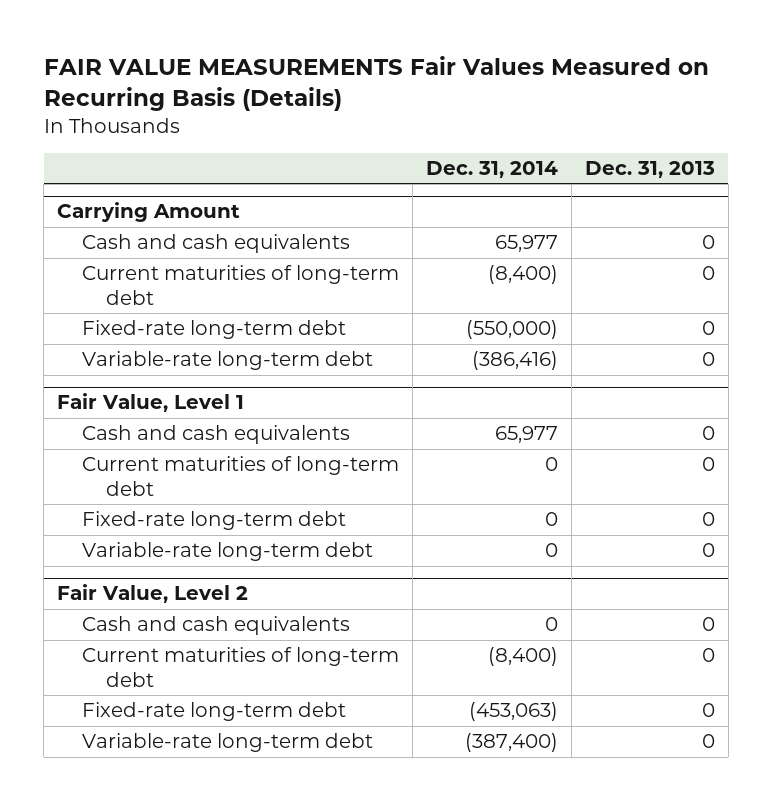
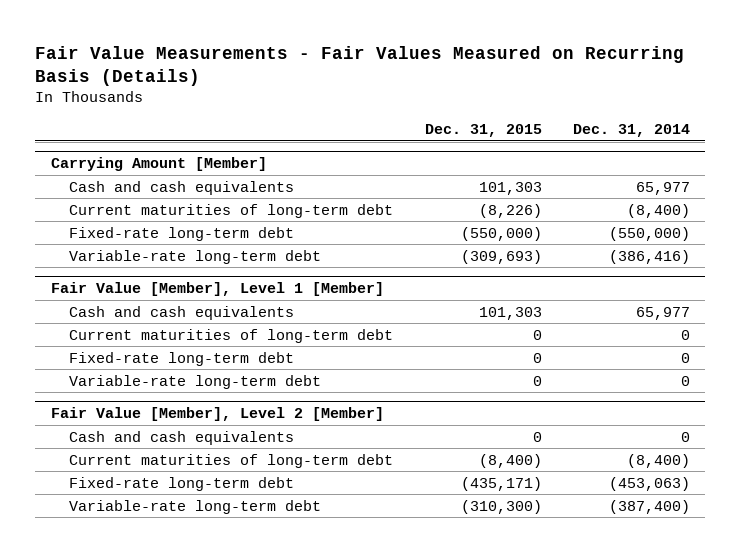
[43,55,709,111] FAIR VALUE MEASUREMENTS Fair Values Measured on Recurring Basis (Details) -> [35,45,685,87] Fair Value Measurements - Fair Values Measured on Recurring Basis (Details)
[584,160,715,178] Dec. 31, 2013 -> none
none -> [424,123,542,137] Dec. 31, 2015
[57,202,241,223] Carrying Amount -> [51,157,268,172] Carrying Amount [Member]
[57,393,245,413] Fair Value, Level 1 -> [51,282,385,297] Fair Value [Member], Level 1 [Member]
[57,584,249,604] Fair Value, Level 2 -> [51,407,385,422] Fair Value [Member], Level 2 [Member]

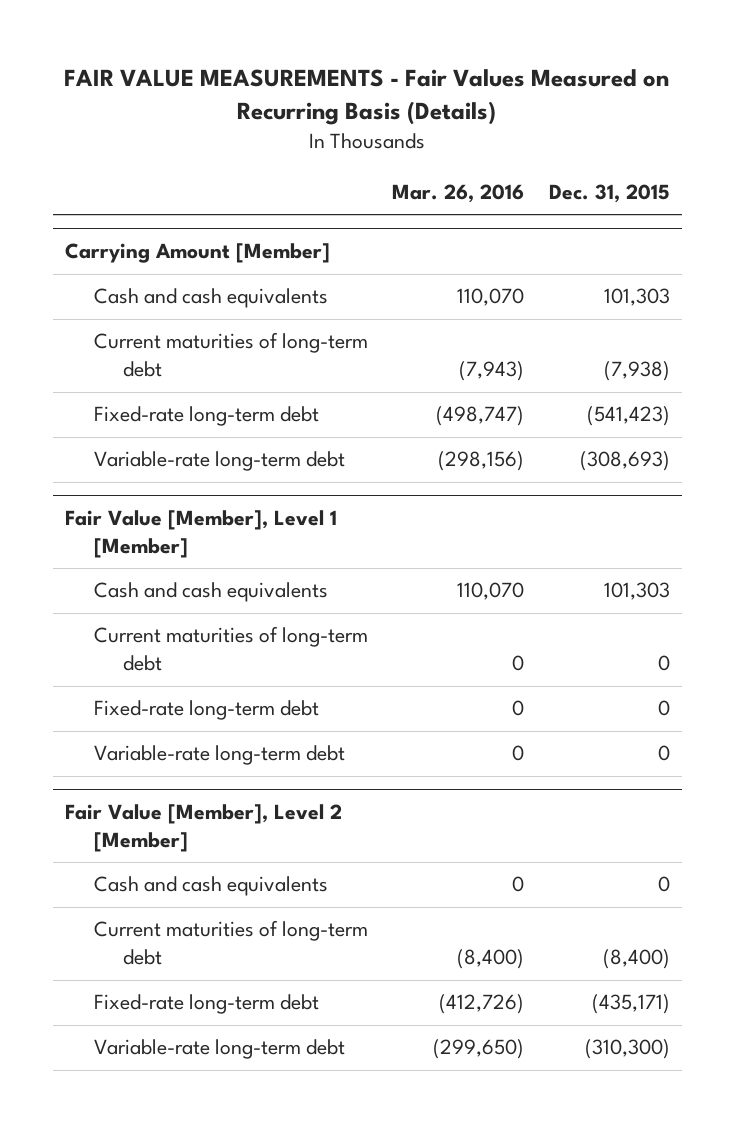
[35,45,685,87] Fair Value Measurements - Fair Values Measured on Recurring Basis (Details) -> [64,69,670,126] FAIR VALUE MEASUREMENTS - Fair Values Measured on Recurring Basis (Details)
[572,123,690,137] Dec. 31, 2014 -> none
none -> [392,184,525,204] Mar. 26, 2016
[478,203,542,218] (8,226) -> [603,361,670,382] (7,938)
[460,226,542,241] (550,000) -> [586,406,670,427] (541,423)
[460,249,542,264] (309,693) -> [579,451,670,472] (308,693)

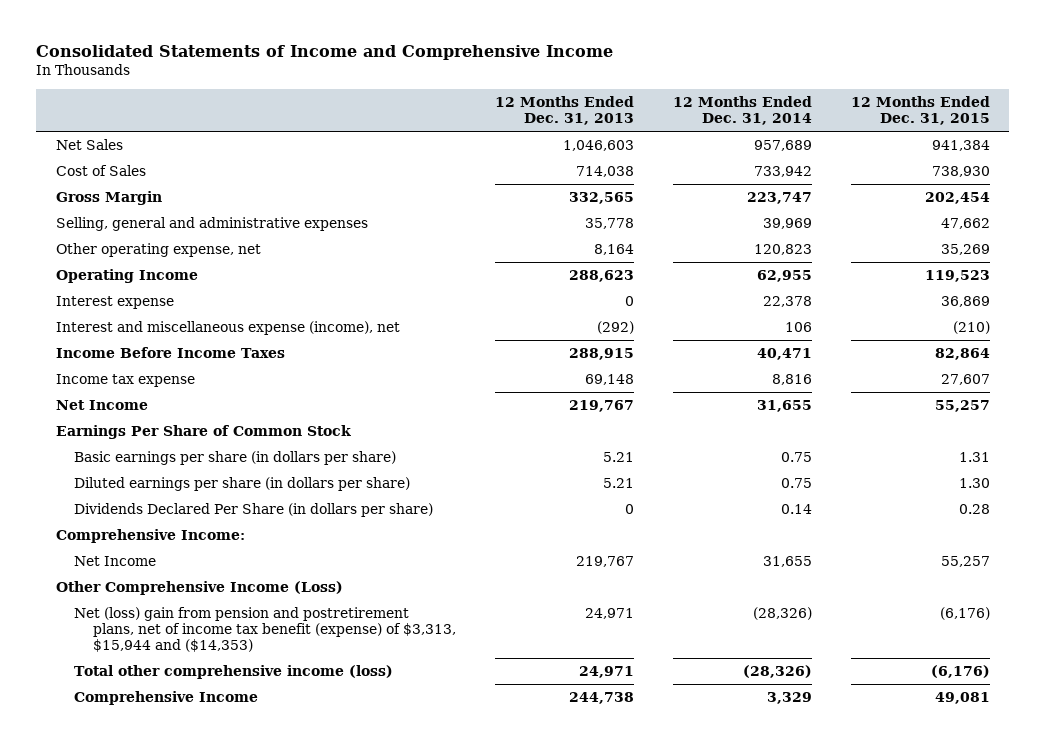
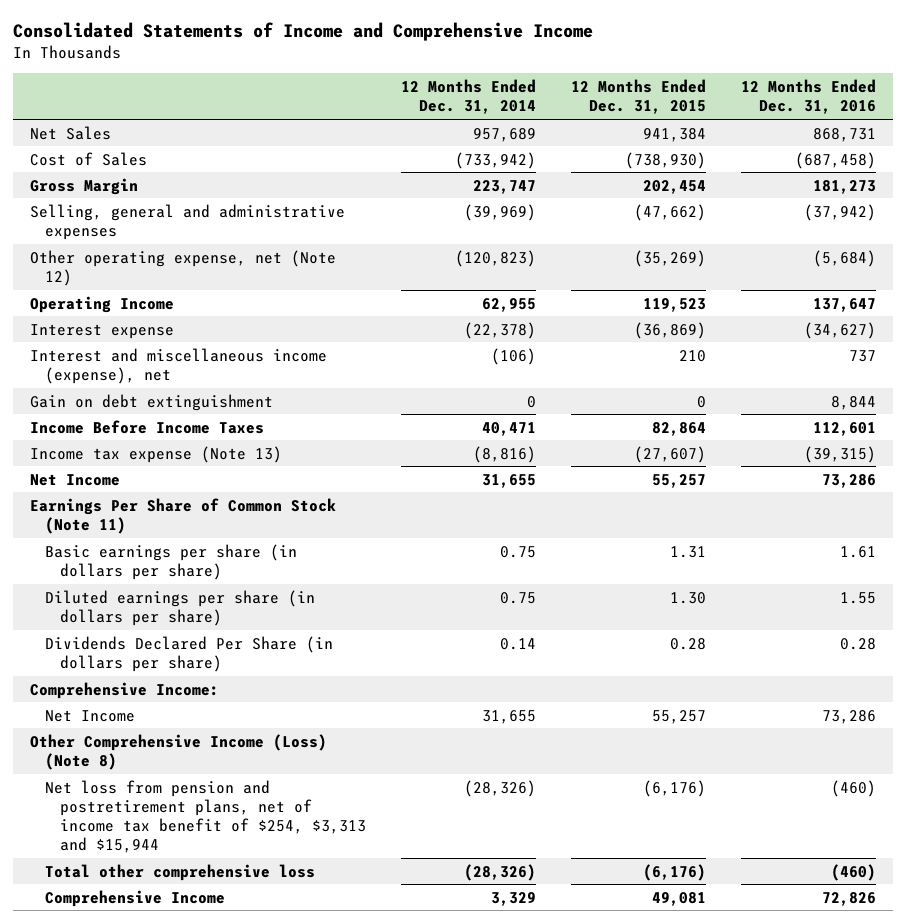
[494,95,634,126] 12 Months Ended Dec. 31, 2013 -> none
none -> [740,79,876,115] 12 Months Ended Dec. 31, 2016
[753,165,812,177] 733,942 -> [454,151,536,169] (733,942)
[931,165,990,177] 738,930 -> [624,151,706,169] (738,930)
[762,217,812,229] 39,969 -> [463,203,536,221] (39,969)
[940,217,990,229] 47,662 -> [633,203,706,221] (47,662)
[55,242,261,257] Other operating expense, net -> [30,249,337,286] Other operating expense, net (Note 12)
[753,243,812,255] 120,823 -> [454,249,536,267] (120,823)
[940,243,990,255] 35,269 -> [633,249,706,267] (35,269)
[762,295,812,307] 22,378 -> [463,321,536,339] (22,378)
[940,295,990,307] 36,869 -> [633,321,706,339] (36,869)
[55,320,400,335] Interest and miscellaneous expense (income), net -> [30,347,328,384] Interest and miscellaneous income (expense), net
[784,321,812,332] 106 -> [490,347,536,365] (106)
[952,320,990,334] (210) -> [678,349,706,362] 210
none -> [30,393,274,411] Gain on debt extinguishment
[55,373,195,387] Income tax expense -> [30,445,283,463] Income tax expense (Note 13)
[771,373,812,385] 8,816 -> [472,445,536,463] (8,816)
[940,373,990,385] 27,607 -> [633,445,706,463] (27,607)
[55,424,351,439] Earnings Per Share of Common Stock -> [30,497,337,534] Earnings Per Share of Common Stock (Note 11)
[55,580,343,595] Other Comprehensive Income (Loss) -> [30,733,328,770] Other Comprehensive Income (Loss) (Note 8)
[74,606,456,653] Net (loss) gain from pension and postretirement plans, net of income tax benefit (expense) of $3,313, $15,944 and ($14,353) -> [45,779,366,854] Net loss from pension and postretirement plans, net of income tax benefit of $254, $3,313 and $15,944
[74,664,394,679] Total other comprehensive income (loss) -> [45,863,316,881] Total other comprehensive loss

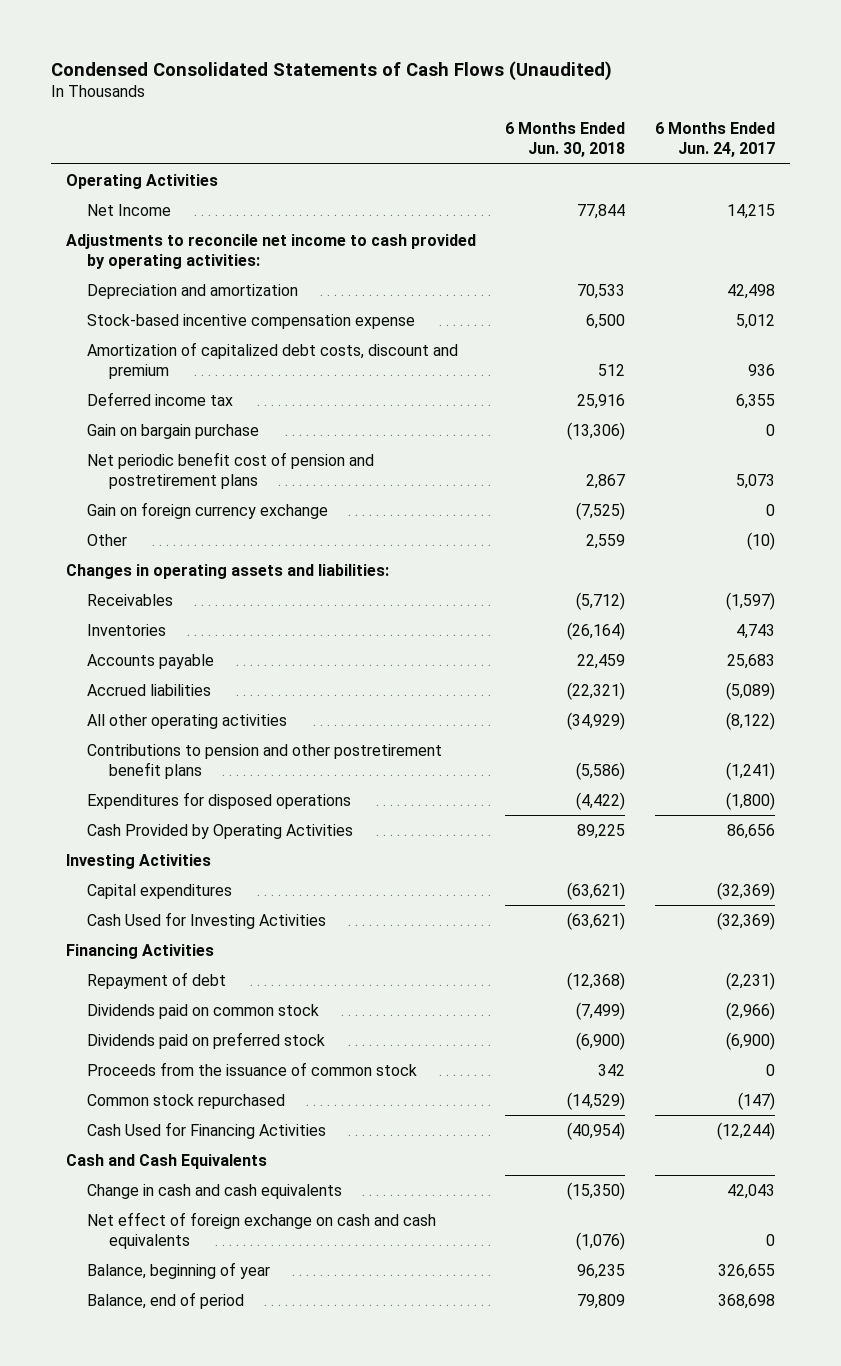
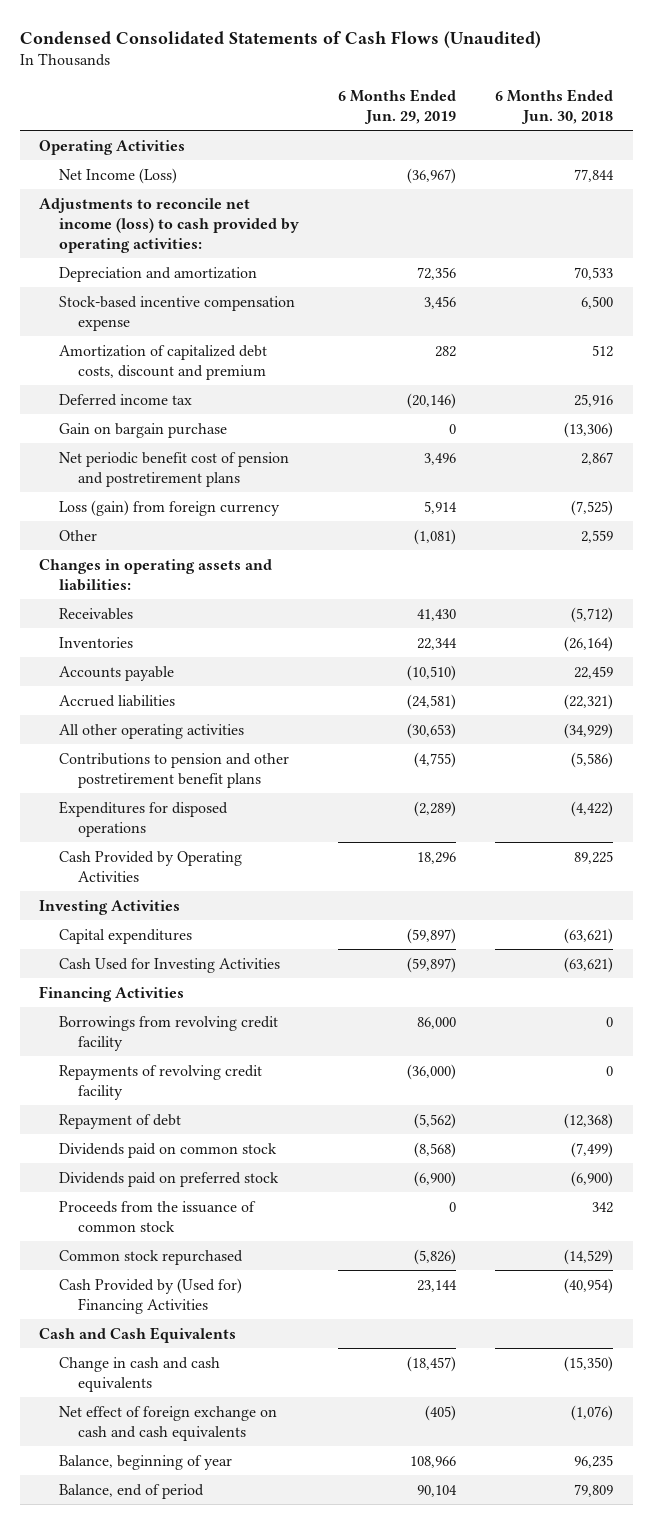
[655,122,776,158] 6 Months Ended Jun. 24, 2017 -> none
none -> [338,88,457,125] 6 Months Ended Jun. 29, 2019
[87,203,172,216] Net Income -> [58,167,177,184] Net Income (Loss)
[65,233,476,269] Adjustments to reconcile net income to cash provided by operating activities: -> [39,197,299,254] Adjustments to reconcile net income (loss) to cash provided by operating activities:
[87,501,329,519] Gain on foreign currency exchange -> [58,499,280,516] Loss (gain) from foreign currency
none -> [58,1015,278,1051] Borrowings from revolving credit facility
none -> [58,1064,262,1100] Repayments of revolving credit facility
[87,1121,327,1139] Cash Used for Financing Activities -> [58,1277,242,1314] Cash Provided by (Used for) Financing Activities

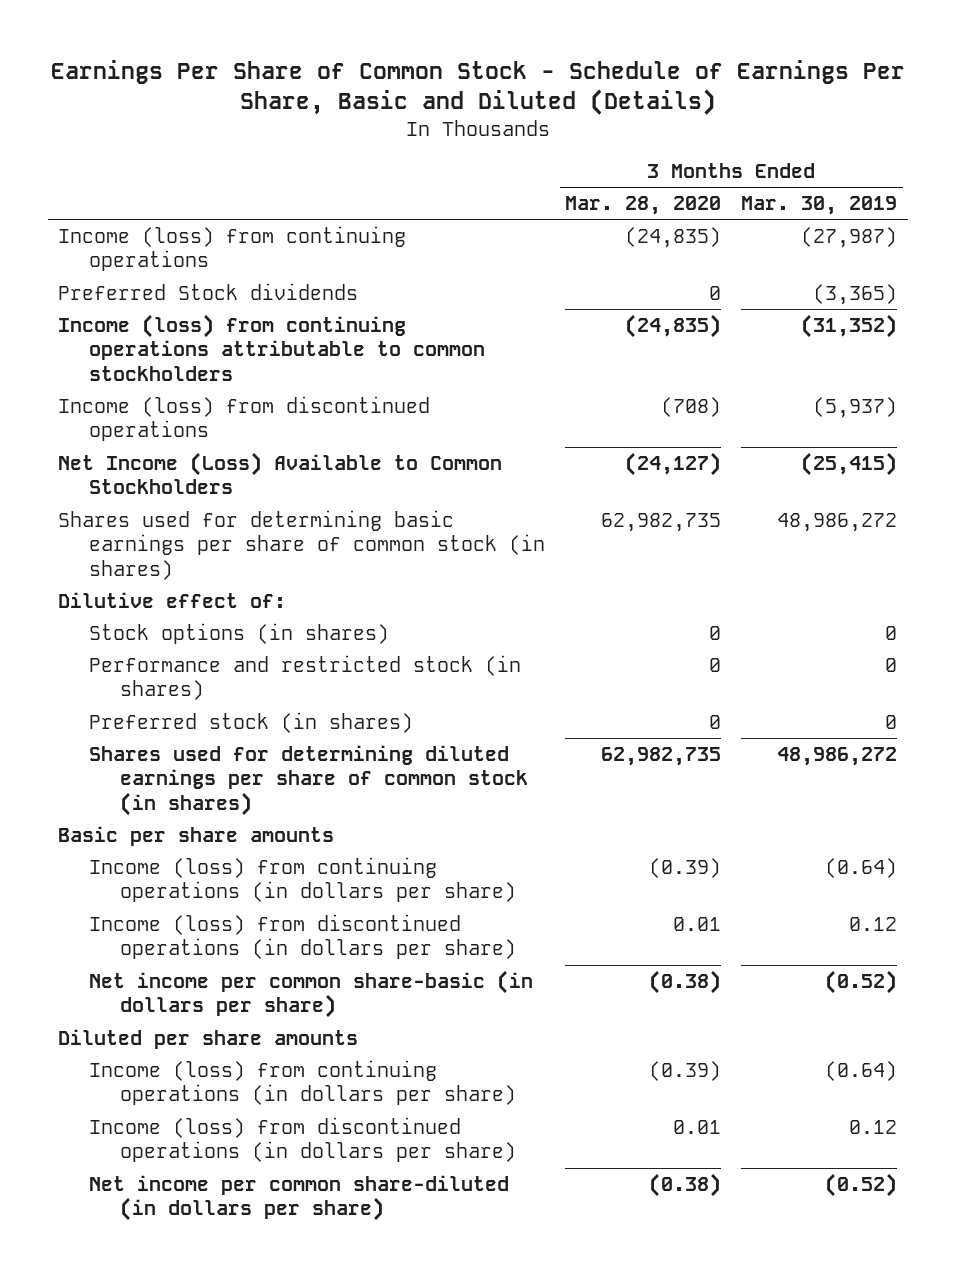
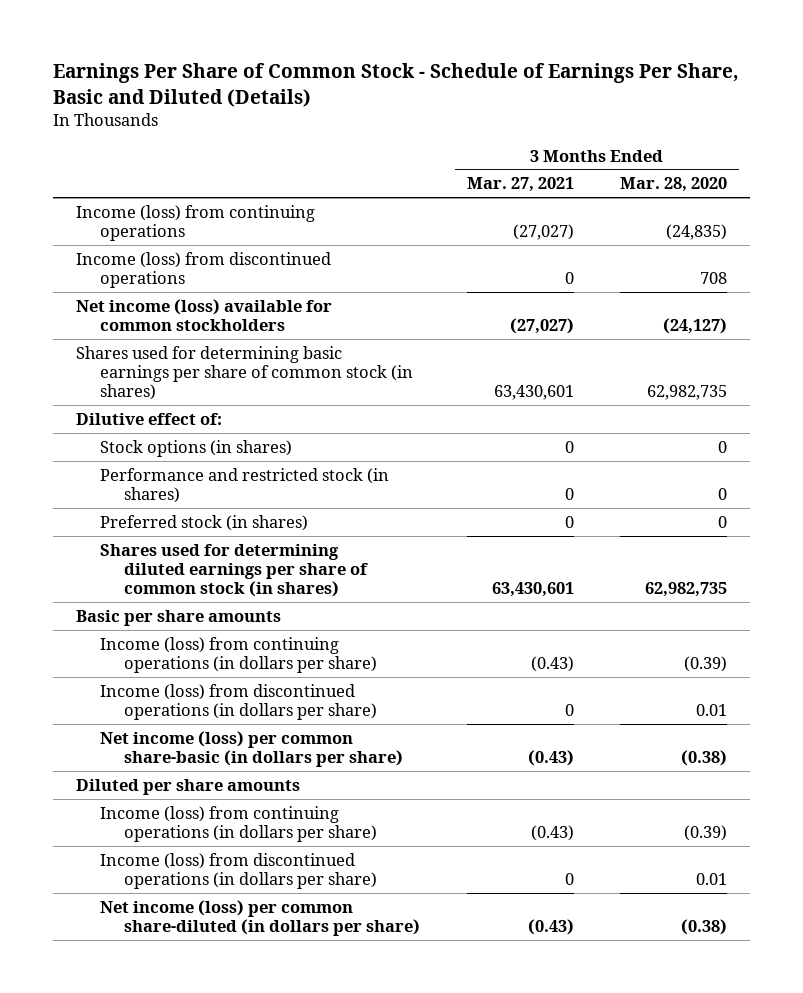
[741,196,898,216] Mar. 30, 2019 -> none
none -> [466,177,574,193] Mar. 27, 2021
[58,282,359,300] Preferred Stock dividends -> none
[58,313,486,382] Income (loss) from continuing operations attributable to common stockholders -> none
[661,396,722,417] (708) -> [700,271,728,284] 708
[58,451,503,495] Net Income (Loss) Available to Common Stockholders -> [76,298,333,331] Net income (loss) available for common stockholders
[89,969,534,1019] Net income per common share-basic (in dollars per share) -> [100,730,404,767] Net income (loss) per common share-basic (in dollars per share)
[89,1174,510,1222] Net income per common share-diluted (in dollars per share) -> [100,899,421,936] Net income (loss) per common share-diluted (in dollars per share)

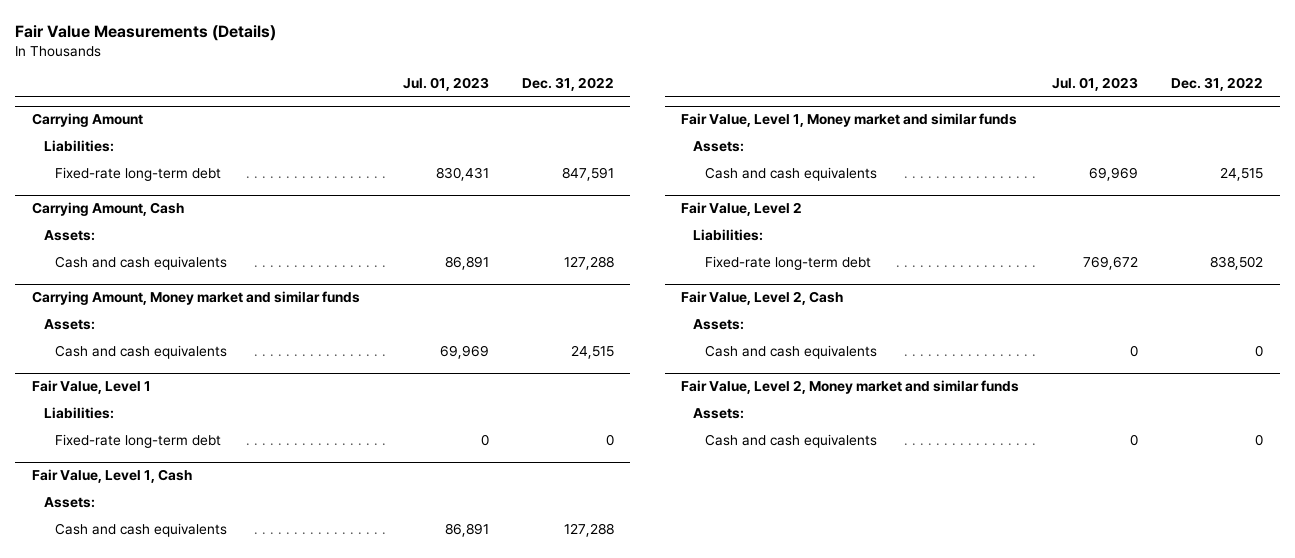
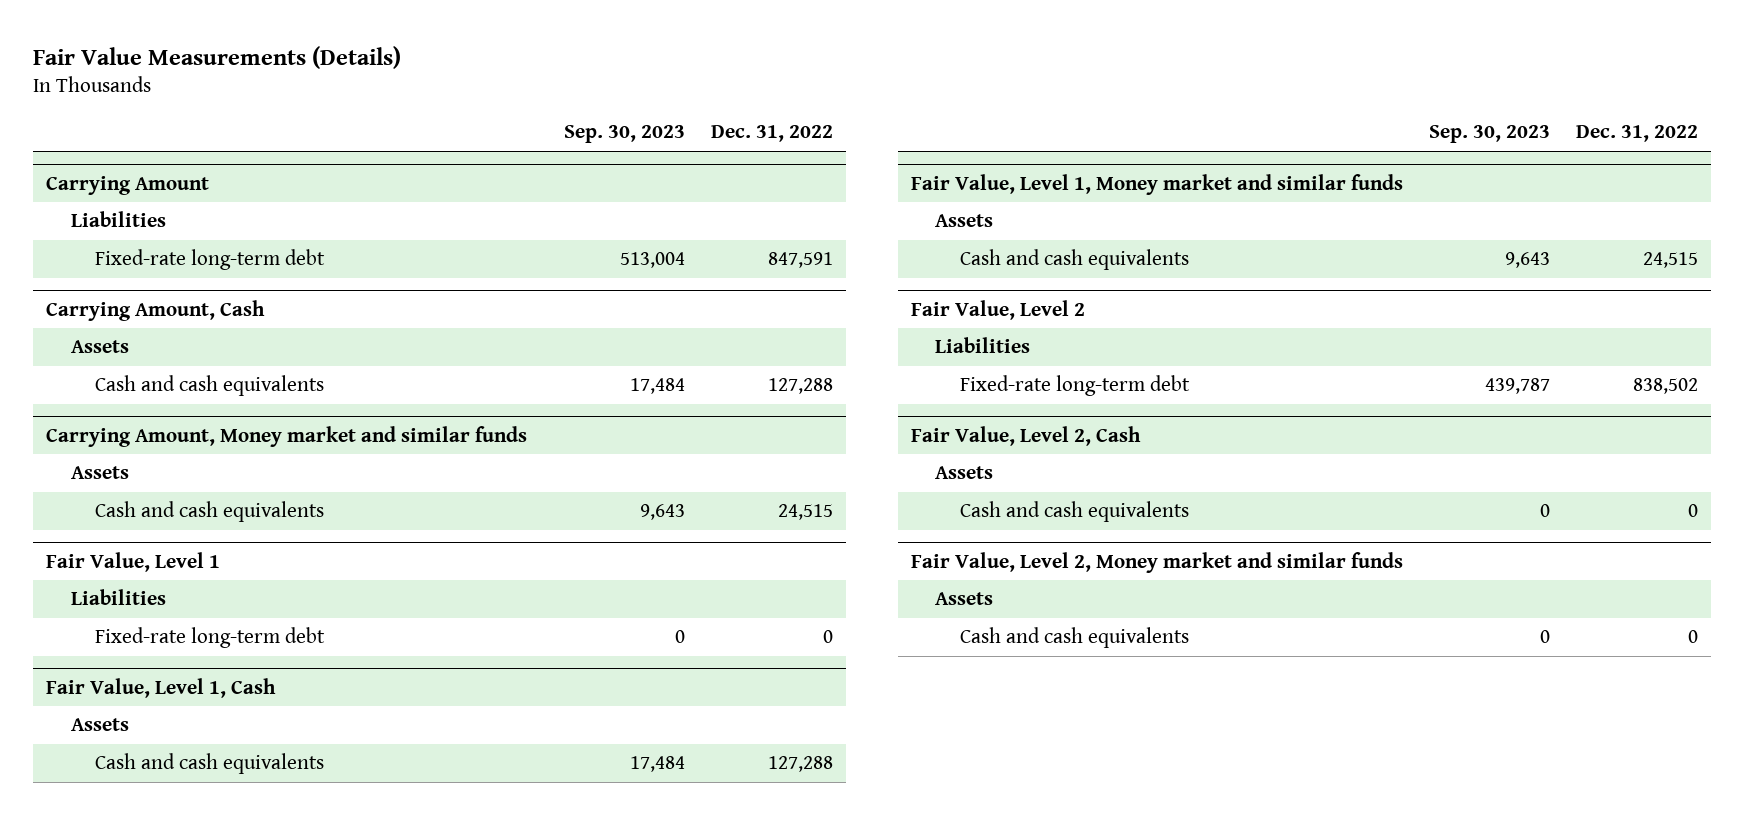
[402,77,489,92] Jul. 01, 2023 -> none
none -> [564,125,686,144] Sep. 30, 2023
[43,140,114,153] Liabilities: -> [70,211,166,228] Liabilities
[43,230,95,242] Assets: -> [70,340,129,354] Assets
[43,319,95,331] Assets: -> [70,466,129,480] Assets
[43,407,114,420] Liabilities: -> [70,589,166,606] Liabilities
[43,497,95,509] Assets: -> [70,718,129,732] Assets
[693,141,745,153] Assets: -> [935,214,994,228] Assets
[693,229,764,242] Liabilities: -> [935,337,1031,354] Liabilities
[693,319,745,331] Assets: -> [935,466,994,480] Assets
[693,408,745,420] Assets: -> [935,592,994,606] Assets

